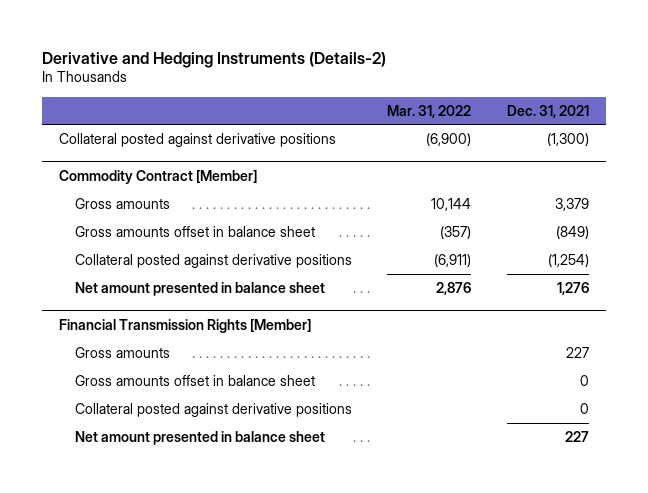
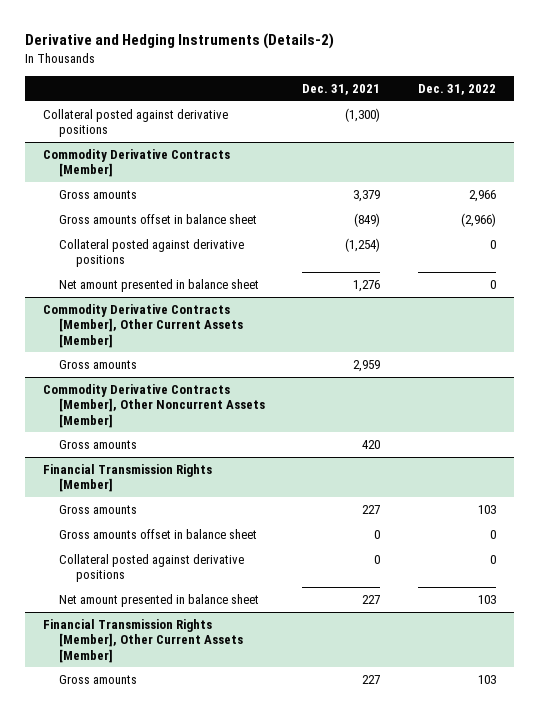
[387,104,472,118] Mar. 31, 2022 -> none
none -> [417,84,496,96] Dec. 31, 2022
[59,169,258,184] Commodity Contract [Member] -> [43,149,231,178] Commodity Derivative Contracts [Member]
none -> [43,304,244,348] Commodity Derivative Contracts [Member], Other Current Assets [Member]
none -> [59,360,138,370] Gross amounts
none -> [43,384,266,428] Commodity Derivative Contracts [Member], Other Noncurrent Assets [Member]
none -> [59,440,138,450] Gross amounts
none -> [43,619,244,663] Financial Transmission Rights [Member], Other Current Assets [Member]
none -> [59,675,138,685] Gross amounts

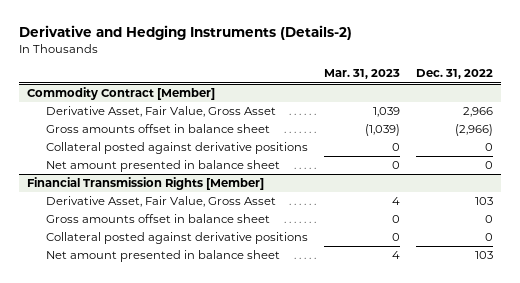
[302,84,381,96] Dec. 31, 2021 -> none
none -> [323,69,400,80] Mar. 31, 2023
[43,109,229,138] Collateral posted against derivative positions -> none
[43,149,231,178] Commodity Derivative Contracts [Member] -> [27,87,216,101] Commodity Contract [Member]
[59,190,138,200] Gross amounts -> [45,106,276,118] Derivative Asset, Fair Value, Gross Asset
[43,304,244,348] Commodity Derivative Contracts [Member], Other Current Assets [Member] -> none
[59,360,138,370] Gross amounts -> none
[43,384,266,428] Commodity Derivative Contracts [Member], Other Noncurrent Assets [Member] -> none
[59,440,138,450] Gross amounts -> none
[59,505,138,515] Gross amounts -> [45,196,276,208] Derivative Asset, Fair Value, Gross Asset
[43,619,244,663] Financial Transmission Rights [Member], Other Current Assets [Member] -> none
[59,675,138,685] Gross amounts -> none

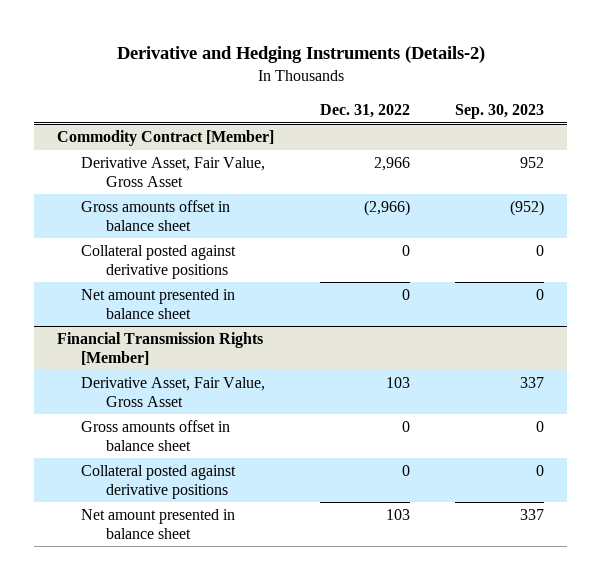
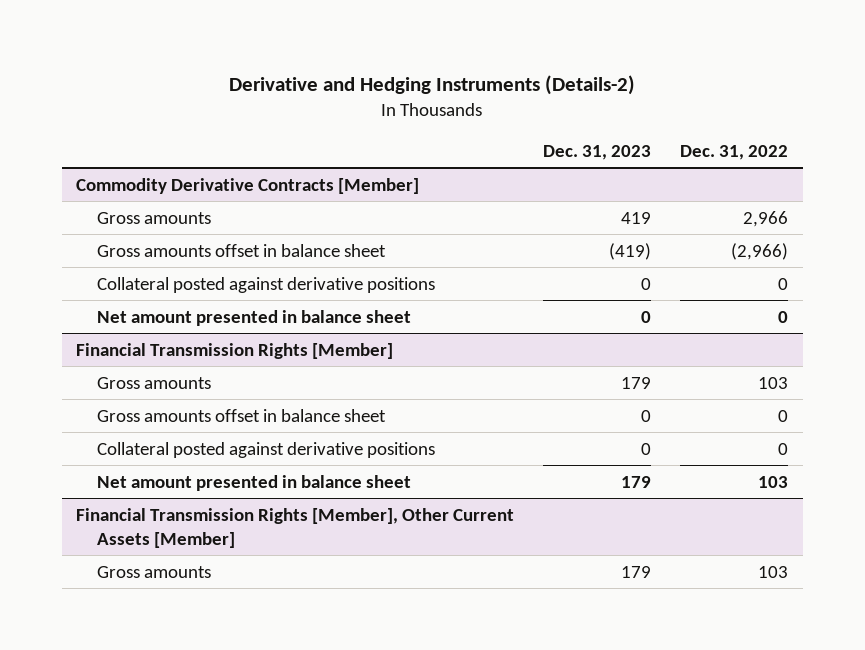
[455,103,545,119] Sep. 30, 2023 -> none
none -> [543,144,652,160] Dec. 31, 2023
[57,130,275,147] Commodity Contract [Member] -> [76,177,420,194] Commodity Derivative Contracts [Member]
[81,157,266,187] Derivative Asset, Fair Value, Gross Asset -> [97,211,212,224] Gross amounts
[81,377,266,407] Derivative Asset, Fair Value, Gross Asset -> [97,376,212,389] Gross amounts
none -> [76,507,515,548] Financial Transmission Rights [Member], Other Current Assets [Member]
none -> [97,565,212,578] Gross amounts

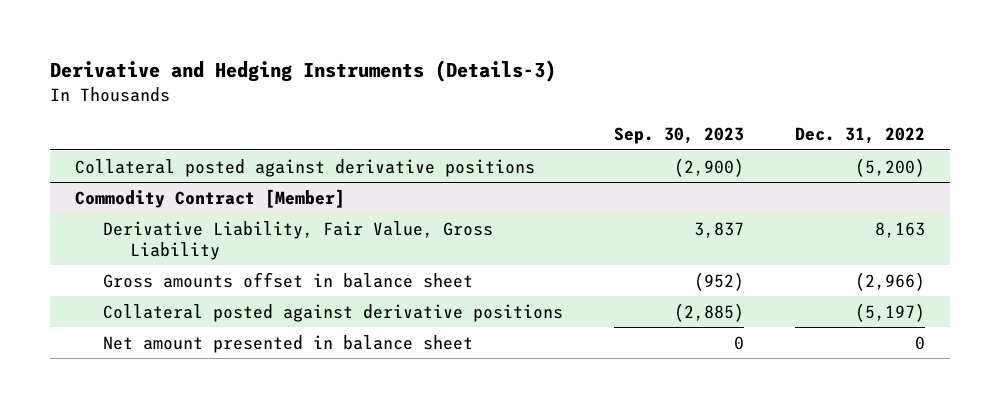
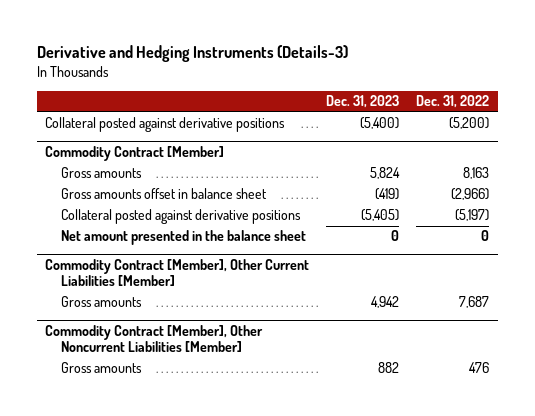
[613,127,744,145] Sep. 30, 2023 -> none
none -> [326,95,400,109] Dec. 31, 2023
[102,220,493,260] Derivative Liability, Fair Value, Gross Liability -> [61,167,143,179] Gross amounts
[102,334,473,353] Net amount presented in balance sheet -> [61,230,307,246] Net amount presented in the balance sheet
none -> [45,259,310,287] Commodity Contract [Member], Other Current Liabilities [Member]
none -> [61,296,143,308] Gross amounts
none -> [45,325,264,353] Commodity Contract [Member], Other Noncurrent Liabilities [Member]
none -> [61,362,143,374] Gross amounts

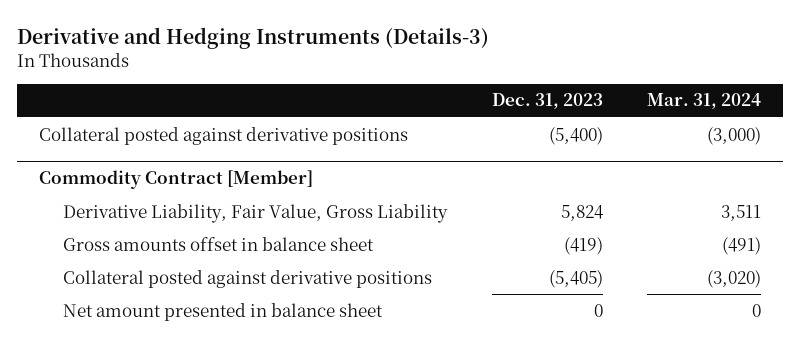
[416,95,490,109] Dec. 31, 2022 -> none
none -> [646,93,761,110] Mar. 31, 2024
[61,167,143,179] Gross amounts -> [63,203,449,223] Derivative Liability, Fair Value, Gross Liability
[45,259,310,287] Commodity Contract [Member], Other Current Liabilities [Member] -> none
[61,296,143,308] Gross amounts -> none
[45,325,264,353] Commodity Contract [Member], Other Noncurrent Liabilities [Member] -> none
[61,362,143,374] Gross amounts -> none
[61,230,307,246] Net amount presented in the balance sheet -> [63,302,384,321] Net amount presented in balance sheet

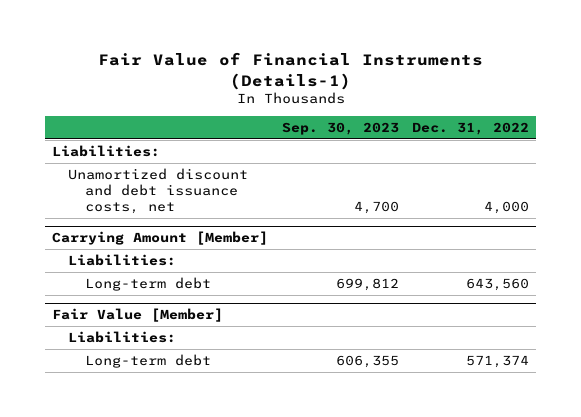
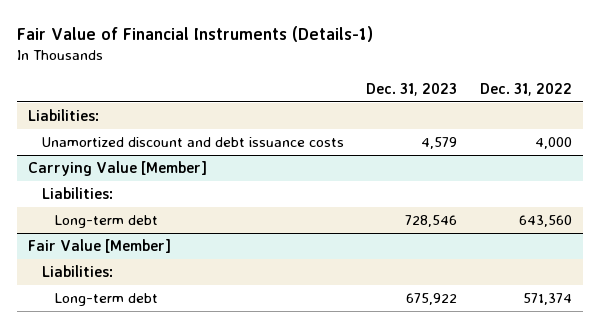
[281,122,399,136] Sep. 30, 2023 -> none
none -> [366,82,458,96] Dec. 31, 2023
[68,167,249,215] Unamortized discount and debt issuance costs, net -> [41,137,344,148] Unamortized discount and debt issuance costs
[51,230,268,245] Carrying Amount [Member] -> [28,161,208,177] Carrying Value [Member]

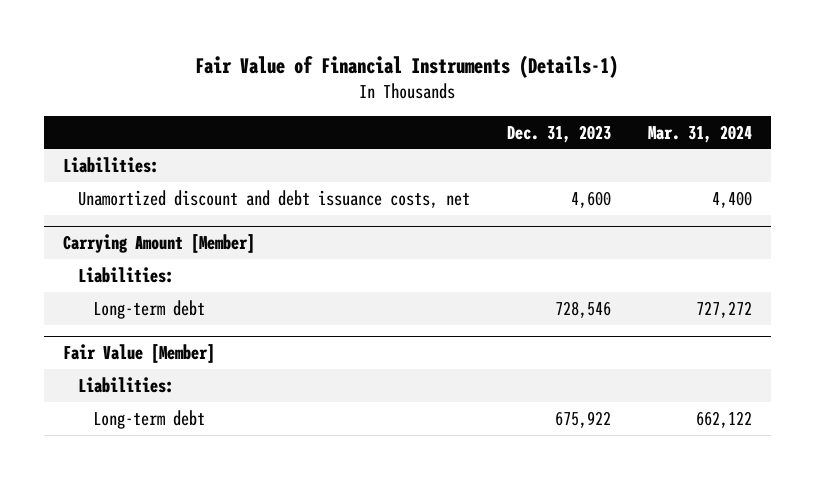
[479,82,572,96] Dec. 31, 2022 -> none
none -> [648,124,753,143] Mar. 31, 2024
[41,137,344,148] Unamortized discount and debt issuance costs -> [77,189,470,208] Unamortized discount and debt issuance costs, net
[421,137,458,150] 4,579 -> [570,190,611,208] 4,600
[28,161,208,177] Carrying Value [Member] -> [62,233,255,253] Carrying Amount [Member]

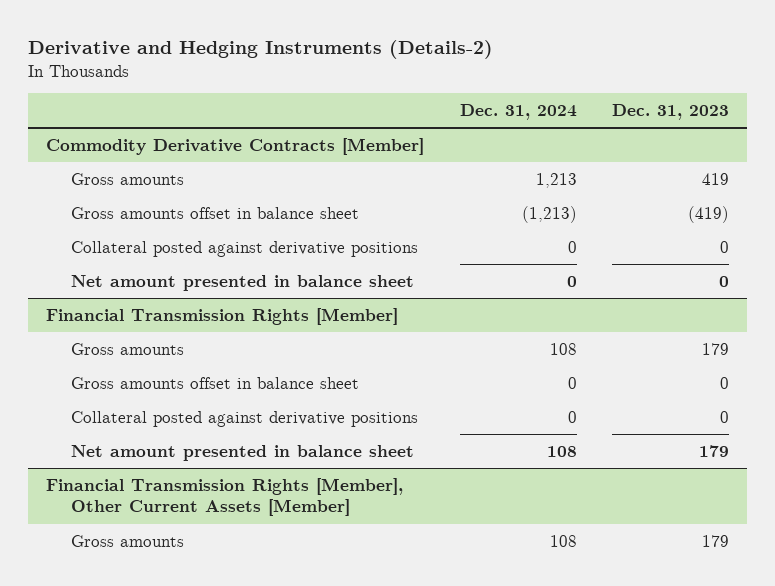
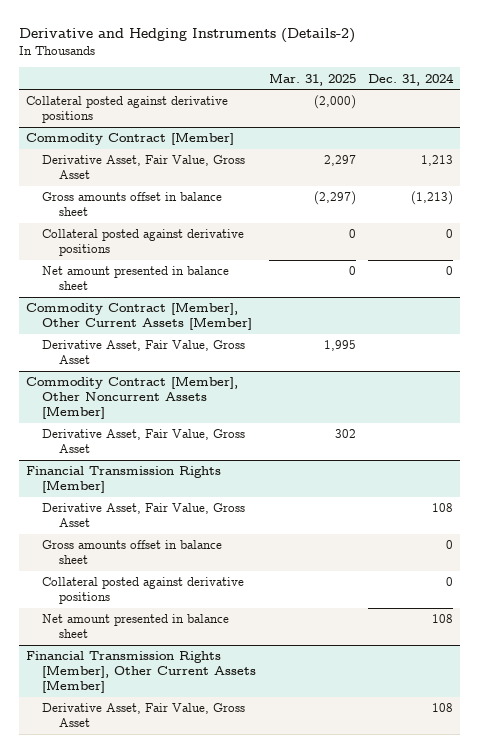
[612,104,730,121] Dec. 31, 2023 -> none
none -> [268,72,356,86] Mar. 31, 2025
none -> [25,96,228,124] Collateral posted against derivative positions
[45,137,424,155] Commodity Derivative Contracts [Member] -> [25,132,234,146] Commodity Contract [Member]
[70,172,184,185] Gross amounts -> [42,155,246,180] Derivative Asset, Fair Value, Gross Asset
none -> [25,302,253,331] Commodity Contract [Member], Other Current Assets [Member]
none -> [42,340,246,365] Derivative Asset, Fair Value, Gross Asset
none -> [25,376,238,420] Commodity Contract [Member], Other Noncurrent Assets [Member]
none -> [42,429,246,454] Derivative Asset, Fair Value, Gross Asset
[70,342,184,355] Gross amounts -> [42,503,246,528] Derivative Asset, Fair Value, Gross Asset
[70,534,184,547] Gross amounts -> [42,703,246,728] Derivative Asset, Fair Value, Gross Asset

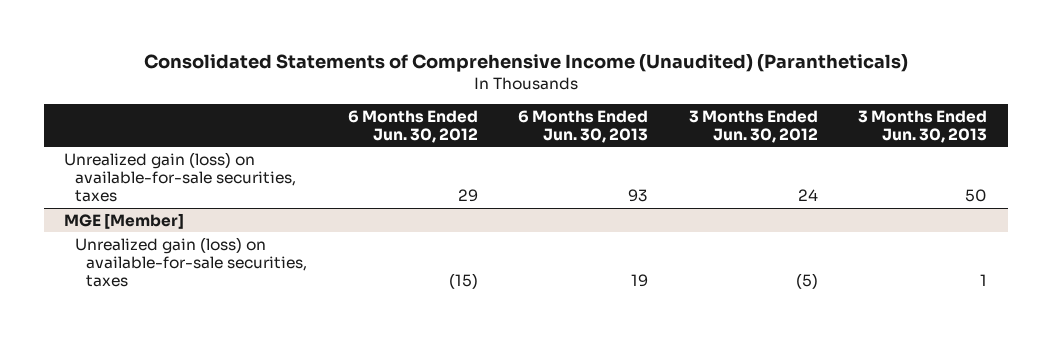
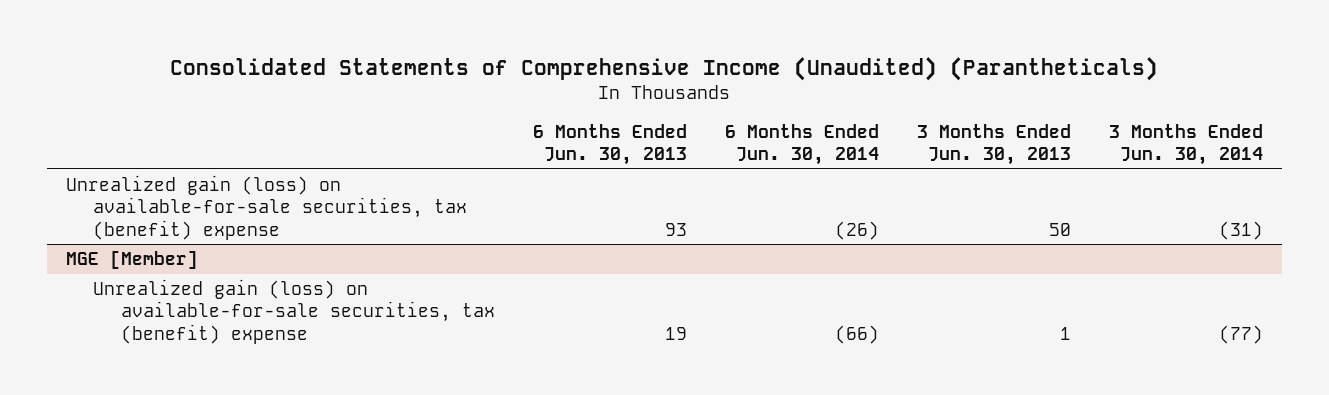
[347,109,478,144] 6 Months Ended Jun. 30, 2012 -> none
[688,109,818,144] 3 Months Ended Jun. 30, 2012 -> none
none -> [725,123,880,165] 6 Months Ended Jun. 30, 2014
none -> [1108,123,1263,165] 3 Months Ended Jun. 30, 2014
[64,151,297,203] Unrealized gain (loss) on available-for-sale securities, taxes -> [65,175,468,240] Unrealized gain (loss) on available-for-sale securities, tax (benefit) expense
[75,236,308,288] Unrealized gain (loss) on available-for-sale securities, taxes -> [93,279,496,344] Unrealized gain (loss) on available-for-sale securities, tax (benefit) expense

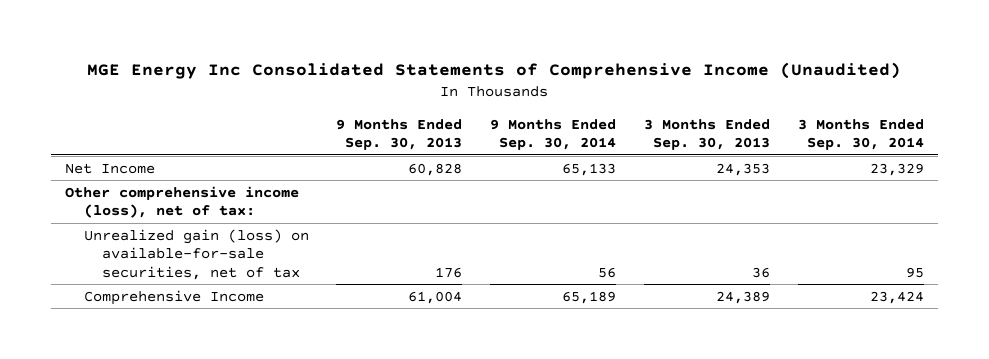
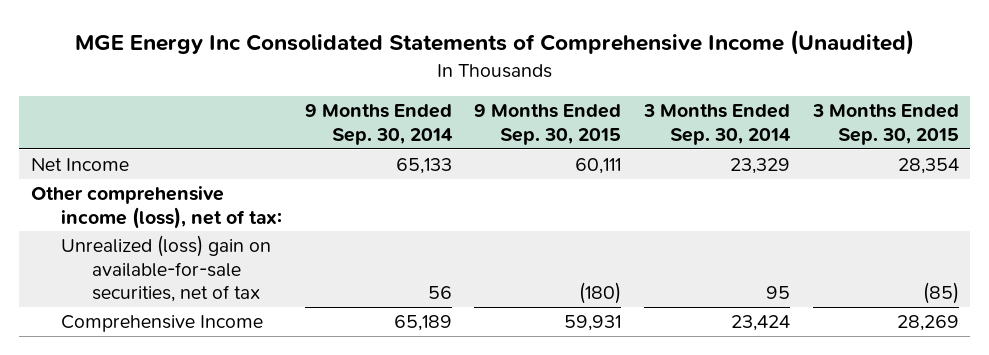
[336,118,463,151] 9 Months Ended Sep. 30, 2013 -> none
[644,118,771,151] 3 Months Ended Sep. 30, 2013 -> none
none -> [474,104,622,145] 9 Months Ended Sep. 30, 2015
none -> [811,104,959,145] 3 Months Ended Sep. 30, 2015
[83,228,309,280] Unrealized gain (loss) on available-for-sale securities, net of tax -> [61,235,272,302] Unrealized (loss) gain on available-for-sale securities, net of tax

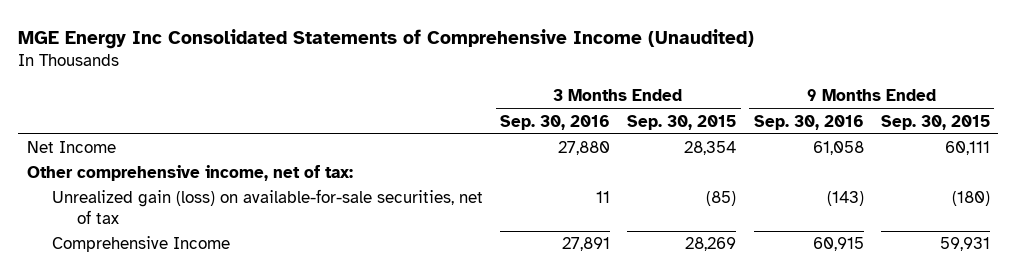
[304,104,453,145] 9 Months Ended Sep. 30, 2014 -> none
[643,104,792,145] 3 Months Ended Sep. 30, 2014 -> none
none -> [500,114,611,130] Sep. 30, 2016
none -> [753,114,864,130] Sep. 30, 2016
[30,186,283,229] Other comprehensive income (loss), net of tax: -> [27,165,354,182] Other comprehensive income, net of tax:
[61,235,272,302] Unrealized (loss) gain on available-for-sale securities, net of tax -> [52,189,484,225] Unrealized gain (loss) on available-for-sale securities, net of tax

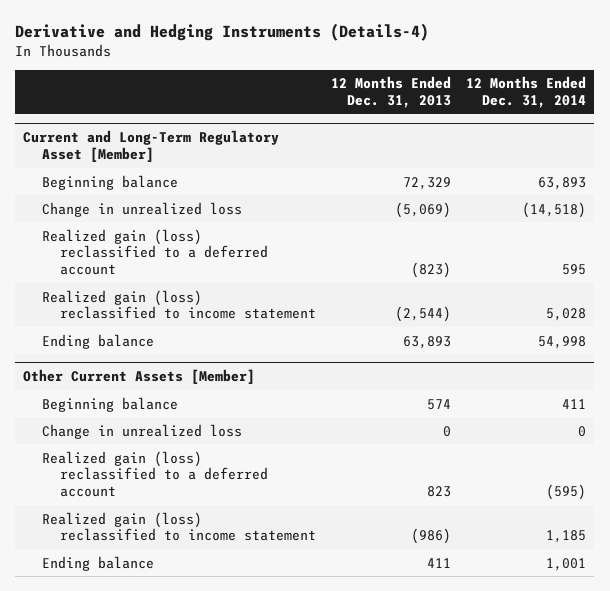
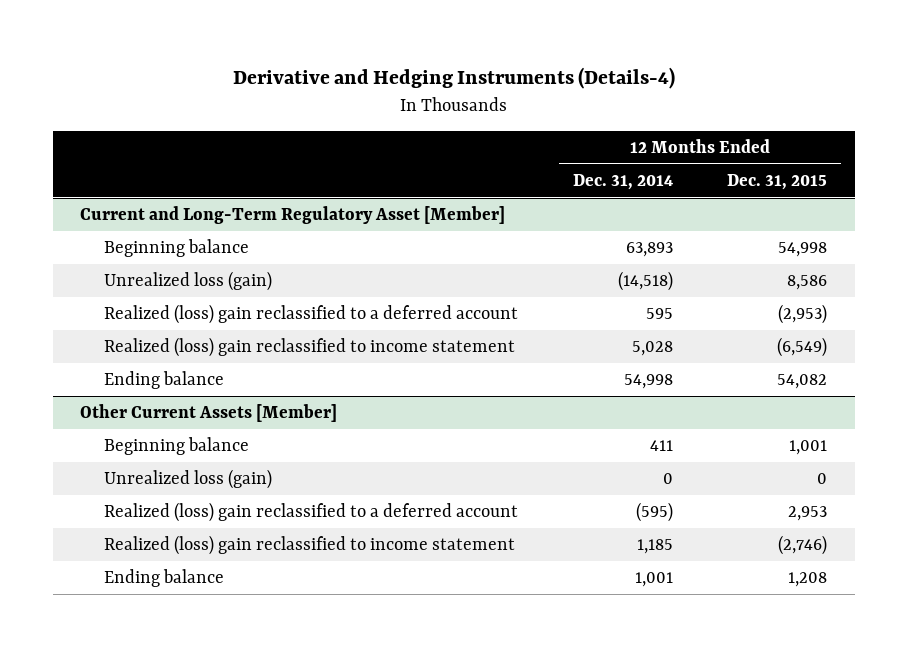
[331,76,452,109] 12 Months Ended Dec. 31, 2013 -> none
none -> [727,174,828,191] Dec. 31, 2015
[41,201,242,217] Change in unrealized loss -> [103,271,272,292] Unrealized loss (gain)
[41,228,268,276] Realized gain (loss) reclassified to a deferred account -> [103,304,518,325] Realized (loss) gain reclassified to a deferred account
[41,289,316,320] Realized gain (loss) reclassified to income statement -> [103,337,515,358] Realized (loss) gain reclassified to income statement
[41,423,242,439] Change in unrealized loss -> [103,469,272,490] Unrealized loss (gain)
[41,450,268,498] Realized gain (loss) reclassified to a deferred account -> [103,502,518,523] Realized (loss) gain reclassified to a deferred account
[41,511,316,542] Realized gain (loss) reclassified to income statement -> [103,535,515,556] Realized (loss) gain reclassified to income statement

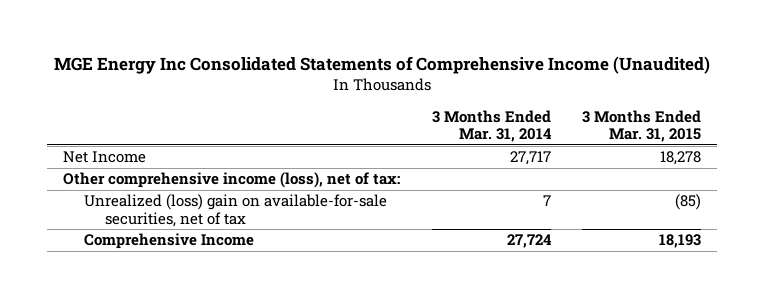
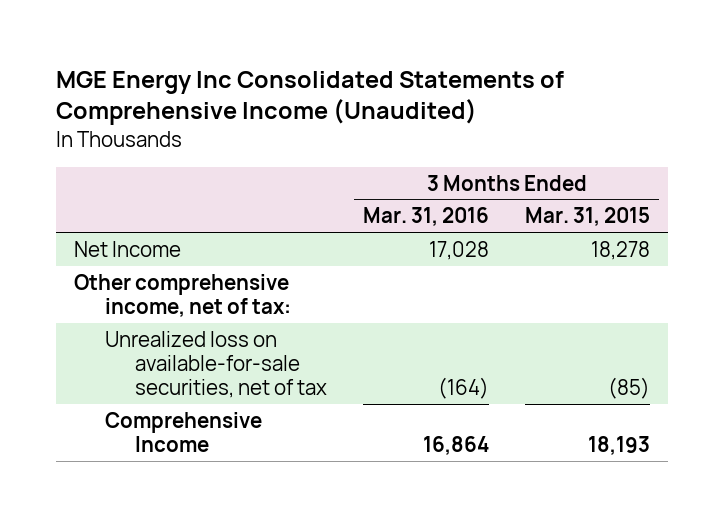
[431,109,552,143] 3 Months Ended Mar. 31, 2014 -> none
none -> [363,207,490,227] Mar. 31, 2016
[62,172,400,189] Other comprehensive income (loss), net of tax: -> [74,273,291,318] Other comprehensive income, net of tax:
[83,194,387,227] Unrealized (loss) gain on available-for-sale securities, net of tax -> [104,330,328,399] Unrealized loss on available-for-sale securities, net of tax

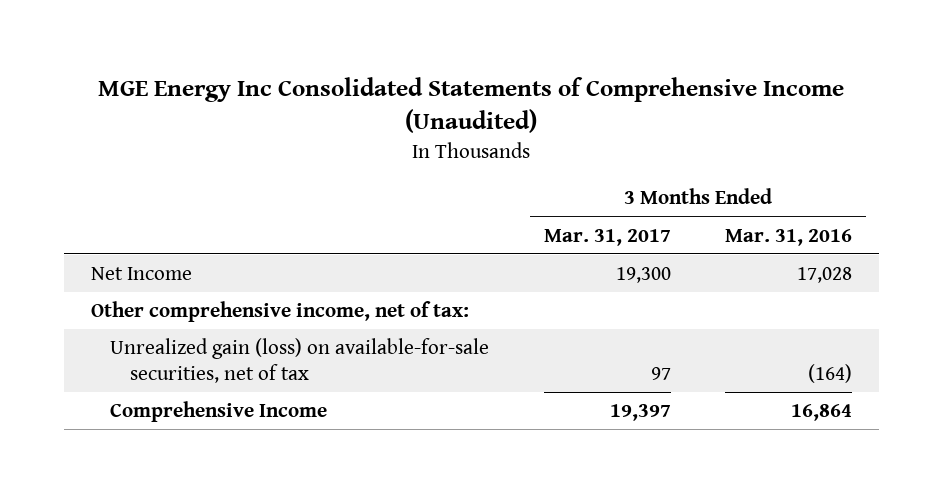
[525,207,651,227] Mar. 31, 2015 -> none
none -> [543,228,671,246] Mar. 31, 2017
[104,330,328,399] Unrealized loss on available-for-sale securities, net of tax -> [110,338,490,384] Unrealized gain (loss) on available-for-sale securities, net of tax

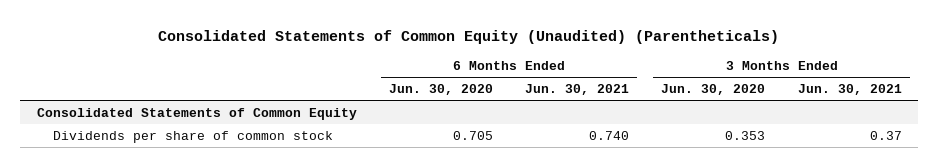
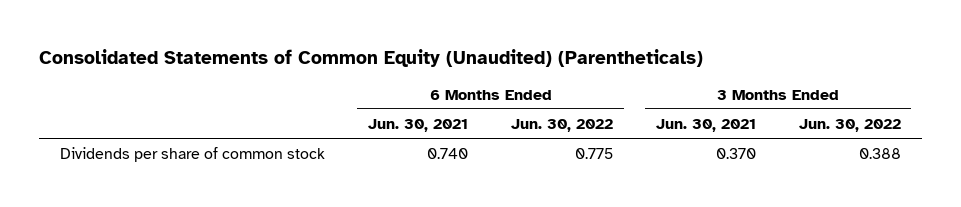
[388,84,493,96] Jun. 30, 2020 -> none
[661,84,766,96] Jun. 30, 2020 -> none
none -> [510,118,613,132] Jun. 30, 2022
none -> [798,118,901,132] Jun. 30, 2022
[36,108,357,121] Consolidated Statements of Common Equity -> none
[869,131,902,141] 0.37 -> [715,148,756,160] 0.370

